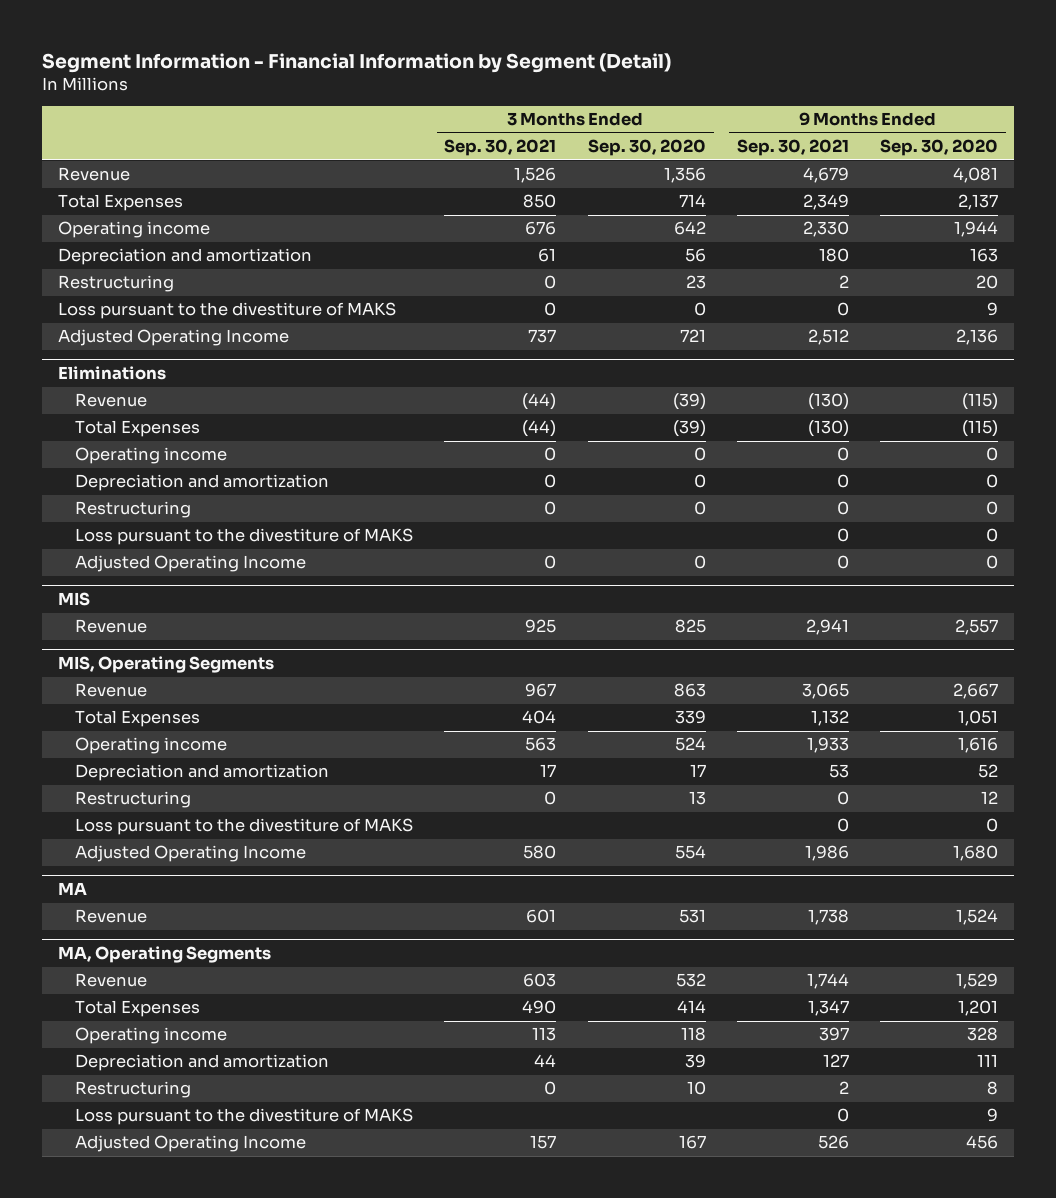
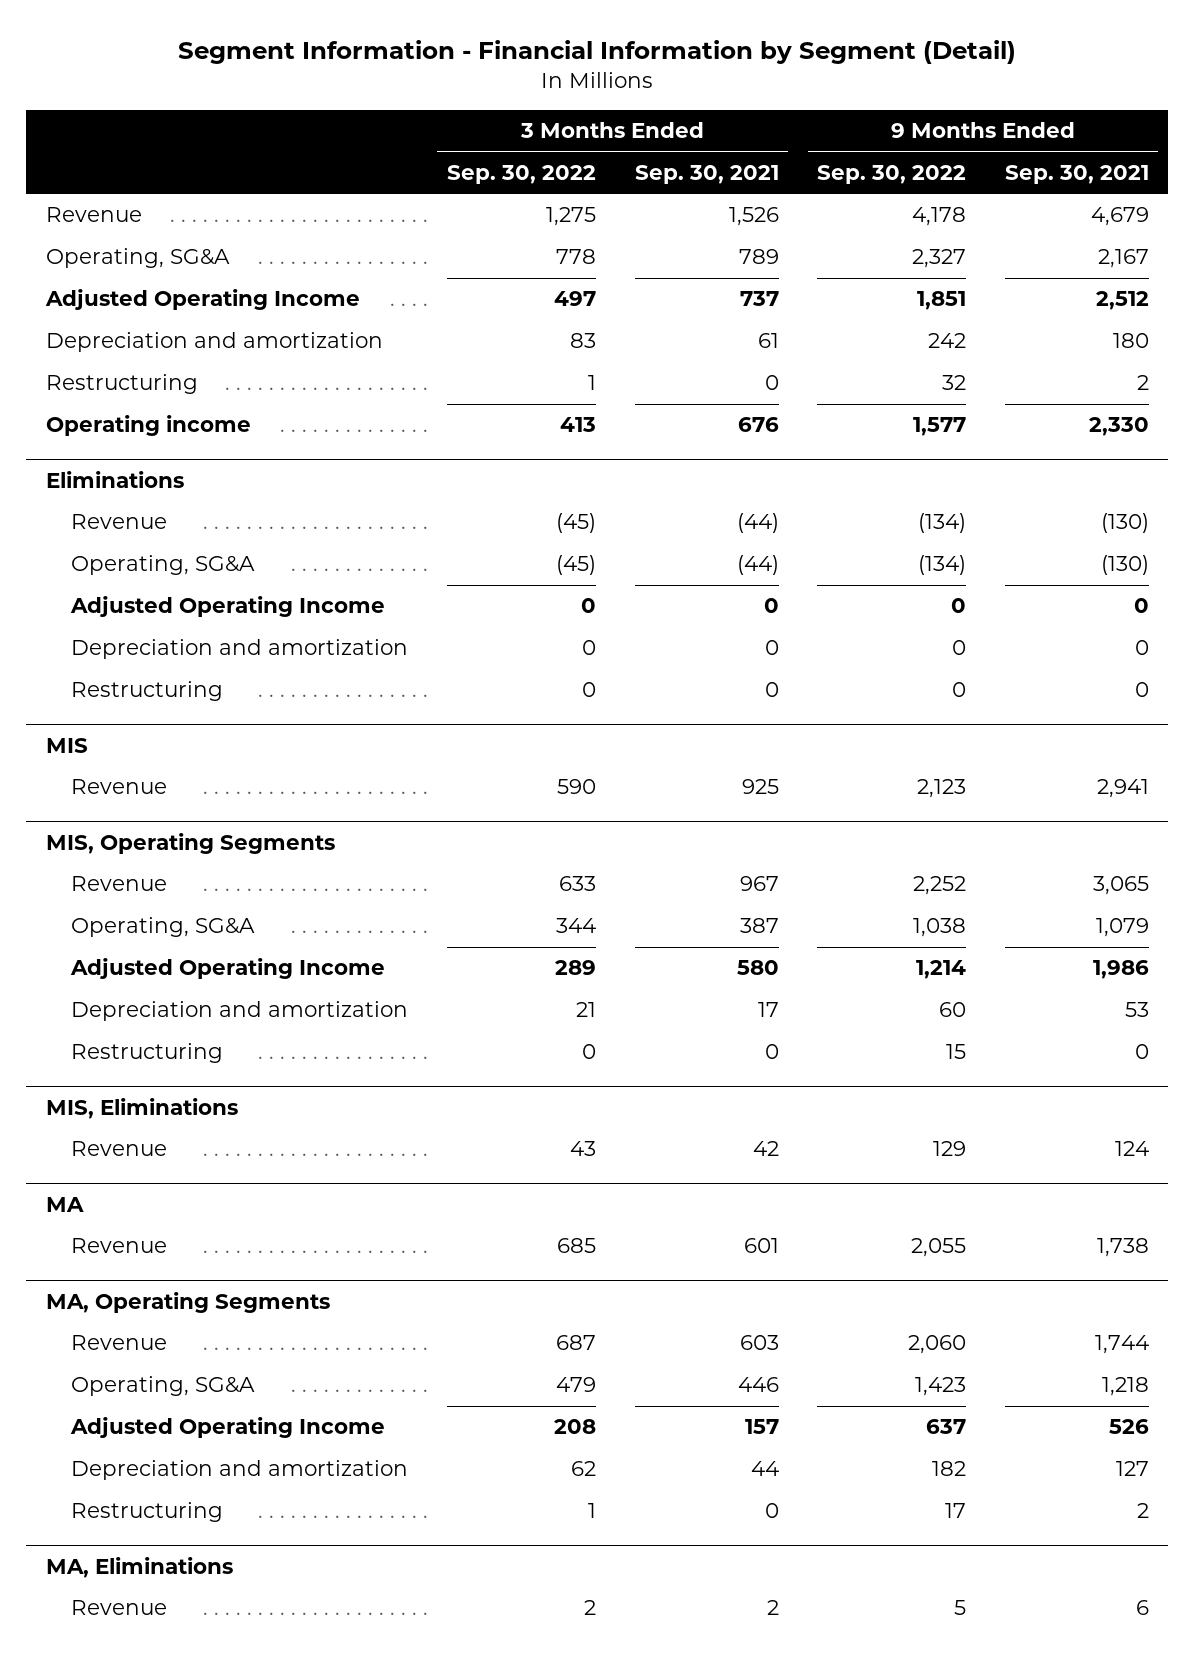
[587,139,706,157] Sep. 30, 2020 -> none
[880,139,999,157] Sep. 30, 2020 -> none
none -> [446,164,596,184] Sep. 30, 2022
none -> [817,164,967,184] Sep. 30, 2022
[57,194,183,212] Total Expenses -> none
none -> [45,248,230,269] Operating, SG&A
[57,329,289,347] Adjusted Operating Income -> [44,289,360,311] Adjusted Operating Income
[57,302,396,320] Loss pursuant to the divestiture of MAKS -> none
[57,221,210,239] Operating income -> [45,415,251,437] Operating income
[74,447,227,465] Operating income -> none
[74,420,200,438] Total Expenses -> [71,555,256,576] Operating, SG&A
[74,555,306,573] Adjusted Operating Income -> [70,596,386,618] Adjusted Operating Income
[74,528,413,546] Loss pursuant to the divestiture of MAKS -> none
[74,710,200,728] Total Expenses -> none
[74,737,227,755] Operating income -> none
none -> [71,917,256,938] Operating, SG&A
[74,845,306,863] Adjusted Operating Income -> [70,958,386,980] Adjusted Operating Income
[74,818,413,836] Loss pursuant to the divestiture of MAKS -> none
none -> [45,1097,238,1119] MIS, Eliminations
none -> [71,1141,168,1157] Revenue
[74,1000,200,1018] Total Expenses -> none
[74,1027,227,1045] Operating income -> none
none -> [71,1376,256,1397] Operating, SG&A
[74,1135,306,1153] Adjusted Operating Income -> [70,1417,386,1439] Adjusted Operating Income
[74,1108,413,1126] Loss pursuant to the divestiture of MAKS -> none
none -> [45,1556,233,1578] MA, Eliminations
none -> [71,1600,168,1616] Revenue

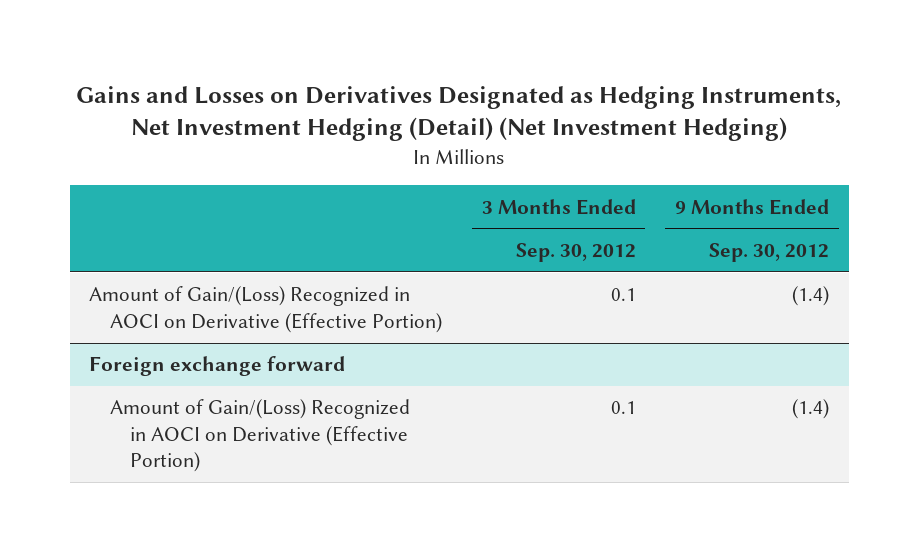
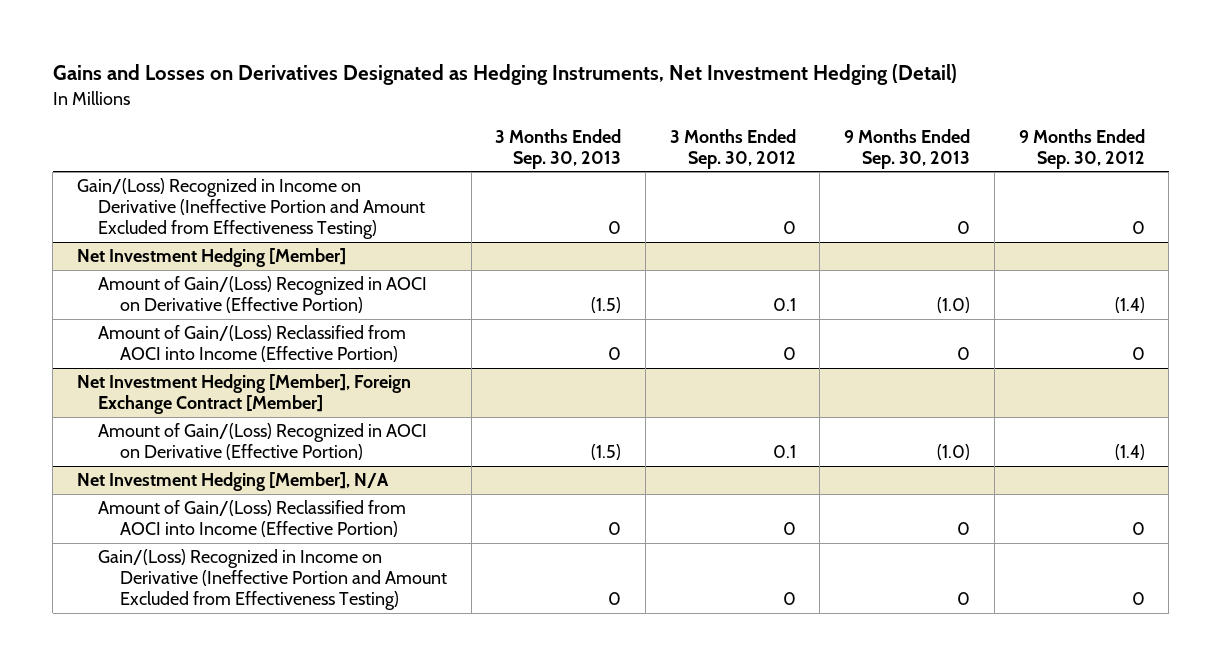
[76,85,842,142] Gains and Losses on Derivatives Designated as Hedging Instruments, Net Investment Hedging (Detail) (Net Investment Hedging) -> [52,64,957,86] Gains and Losses on Derivatives Designated as Hedging Instruments, Net Investment Hedging (Detail)
none -> [495,128,622,169] 3 Months Ended Sep. 30, 2013
none -> [844,128,971,169] 9 Months Ended Sep. 30, 2013
none -> [76,178,426,240] Gain/(Loss) Recognized in Income on Derivative (Ineffective Portion and Amount Excluded from Effectiveness Testing)
none -> [76,248,346,268] Net Investment Hedging [Member]
[89,356,346,377] Foreign exchange forward -> none
none -> [98,325,407,363] Amount of Gain/(Loss) Reclassified from AOCI into Income (Effective Portion)
none -> [76,374,411,415] Net Investment Hedging [Member], Foreign Exchange Contract [Member]
none -> [76,472,389,492] Net Investment Hedging [Member], N/A
none -> [98,500,407,538] Amount of Gain/(Loss) Reclassified from AOCI into Income (Effective Portion)
none -> [98,549,447,611] Gain/(Loss) Recognized in Income on Derivative (Ineffective Portion and Amount Excluded from Effectiveness Testing)

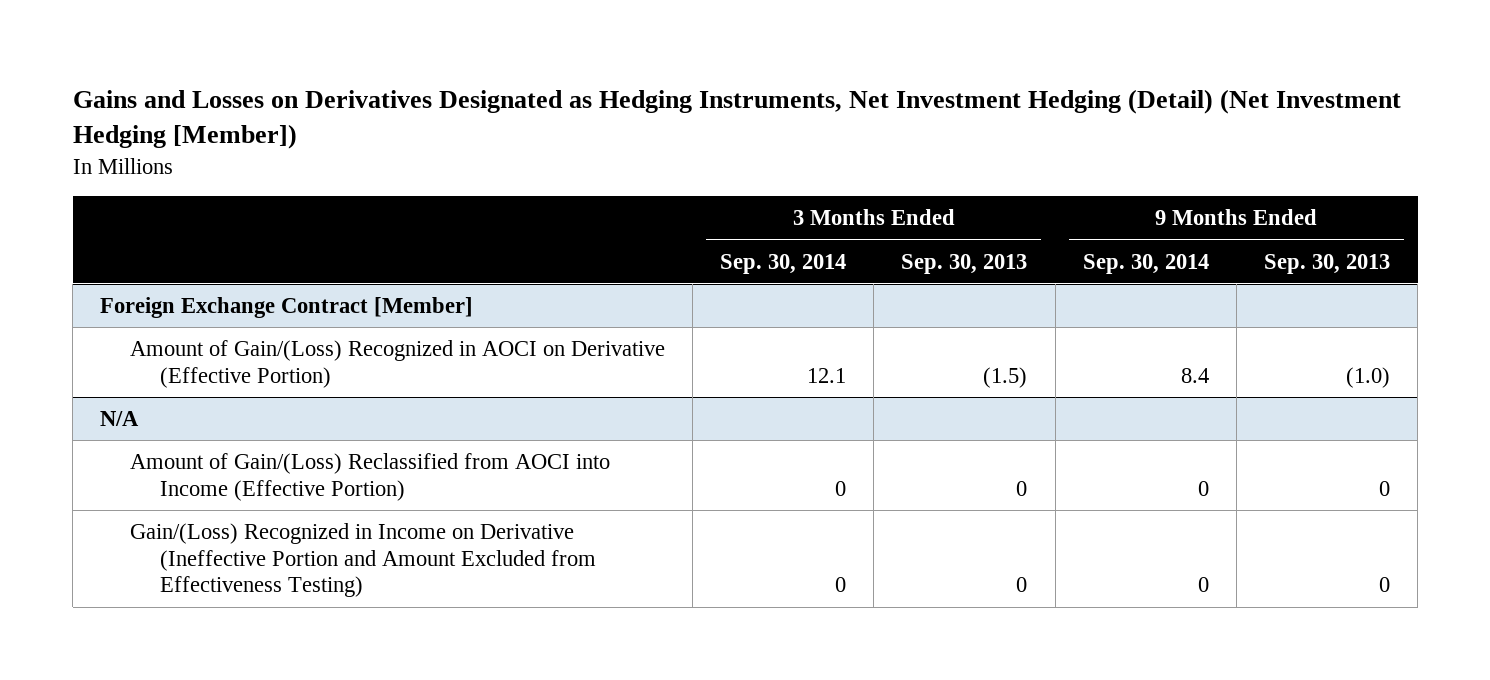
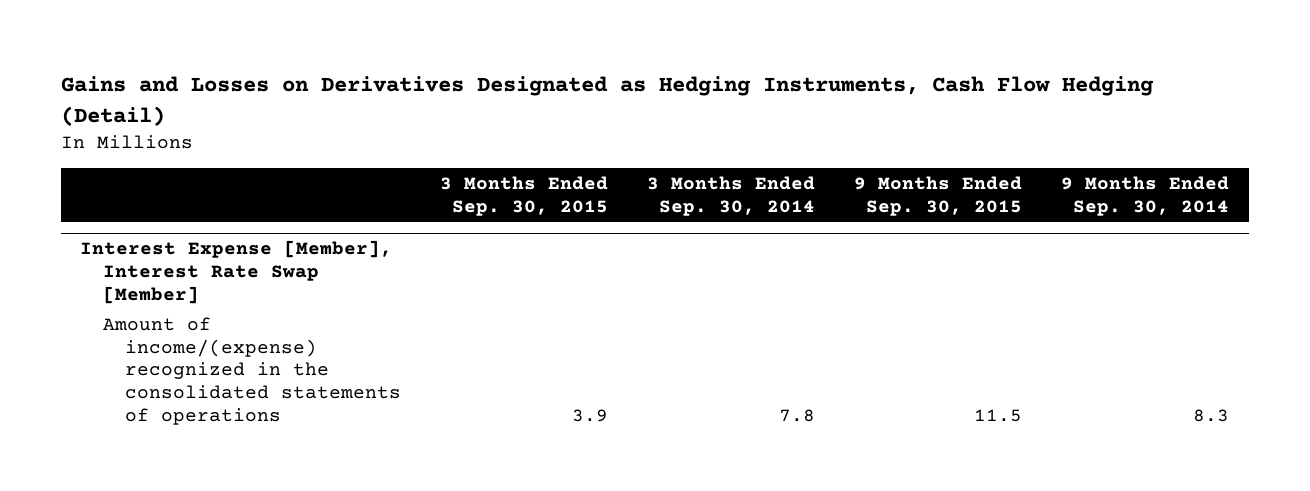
[72,88,1401,150] Gains and Losses on Derivatives Designated as Hedging Instruments, Net Investment Hedging (Detail) (Net Investment Hedging [Member]) -> [60,76,1154,126] Gains and Losses on Derivatives Designated as Hedging Instruments, Cash Flow Hedging (Detail)
[901,253,1028,274] Sep. 30, 2013 -> none
[1263,253,1390,274] Sep. 30, 2013 -> none
none -> [439,175,608,216] 3 Months Ended Sep. 30, 2015
none -> [854,175,1023,216] 9 Months Ended Sep. 30, 2015
[100,297,474,319] Foreign Exchange Contract [Member] -> none
[129,340,665,388] Amount of Gain/(Loss) Recognized in AOCI on Derivative (Effective Portion) -> none
[100,411,140,427] N/A -> none
[129,453,610,501] Amount of Gain/(Loss) Reclassified from AOCI into Income (Effective Portion) -> none
[129,523,596,598] Gain/(Loss) Recognized in Income on Derivative (Ineffective Portion and Amount Excluded from Effectiveness Testing) -> none
none -> [80,240,393,304] Interest Expense [Member], Interest Rate Swap [Member]
none -> [102,317,401,425] Amount of income/(expense) recognized in the consolidated statements of operations

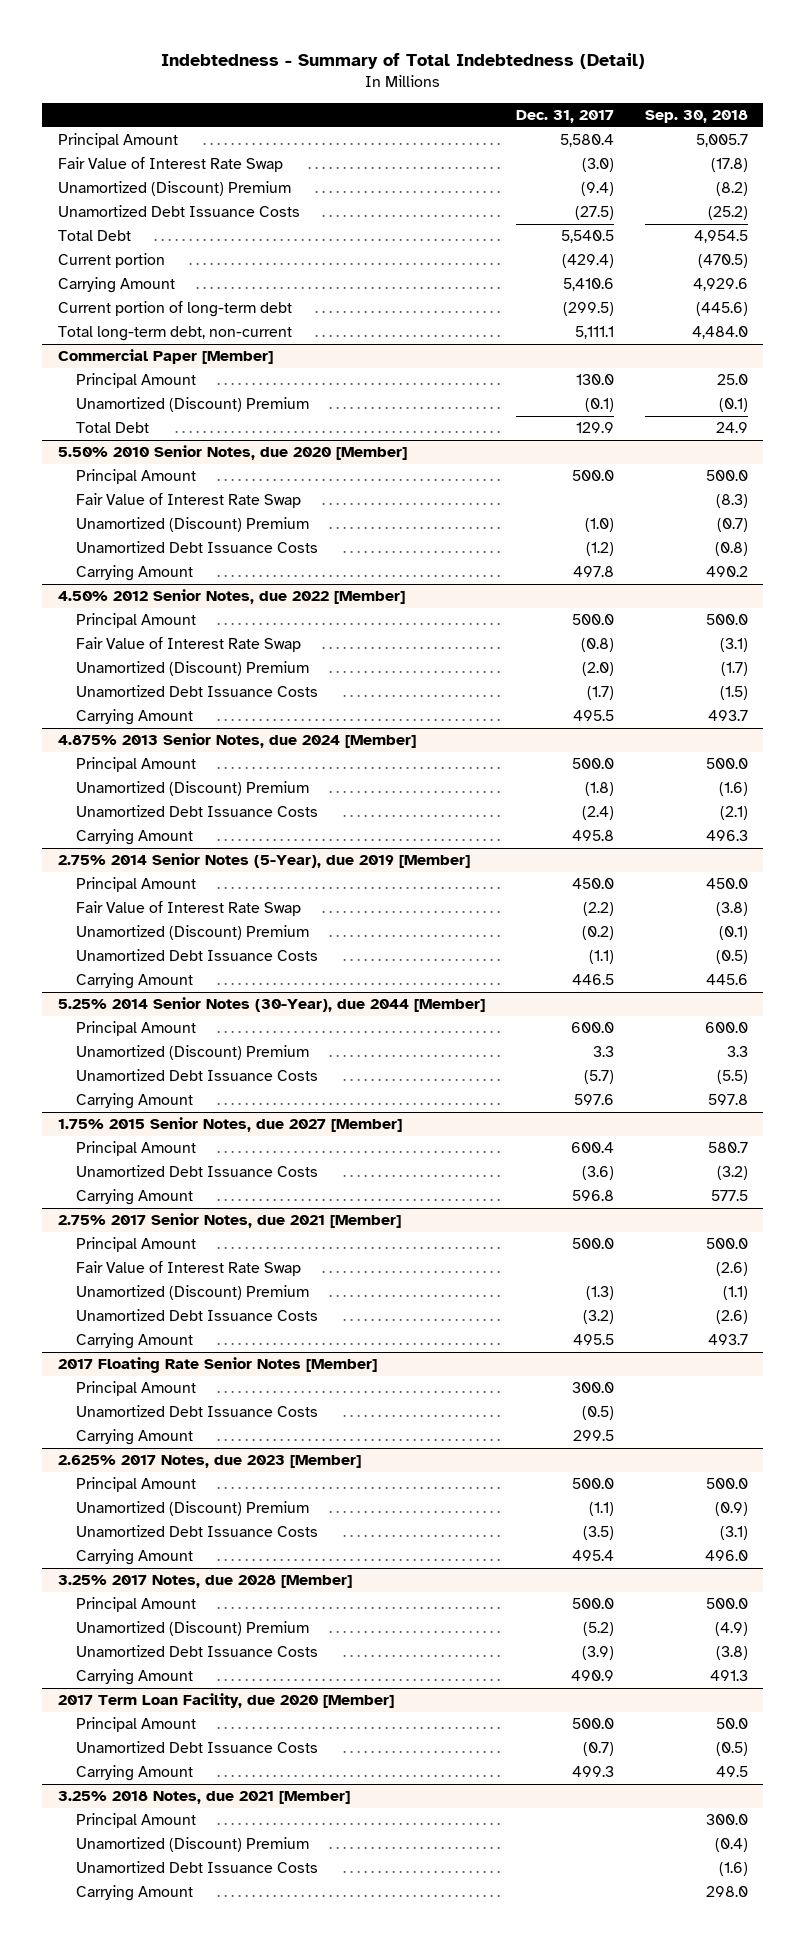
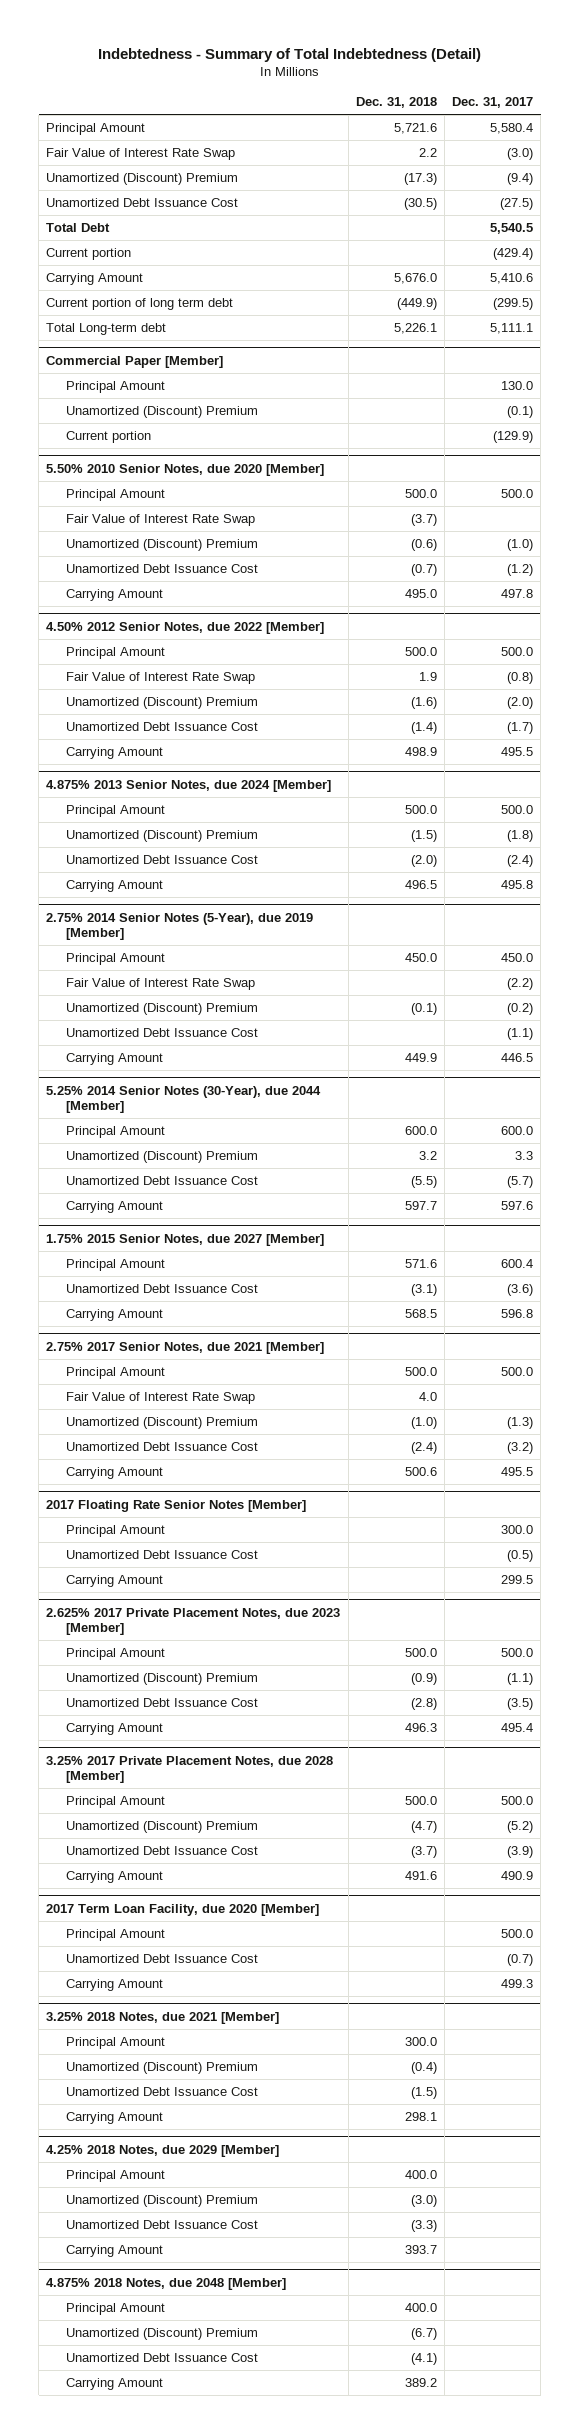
[644,110,748,124] Sep. 30, 2018 -> none
none -> [355,97,437,109] Dec. 31, 2018
[57,205,300,218] Unamortized Debt Issuance Costs -> [46,197,239,207] Unamortized Debt Issuance Cost
[57,301,292,318] Current portion of long-term debt -> [46,297,234,310] Current portion of long term debt
[57,326,292,342] Total long-term debt, non-current -> [46,322,167,335] Total Long-term debt
[76,422,150,434] Total Debt -> none
none -> [65,430,151,443] Current portion
[76,541,319,554] Unamortized Debt Issuance Costs -> [65,563,258,573] Unamortized Debt Issuance Cost
[76,685,319,698] Unamortized Debt Issuance Costs -> [65,721,258,731] Unamortized Debt Issuance Cost
[76,805,319,818] Unamortized Debt Issuance Costs -> [65,854,258,864] Unamortized Debt Issuance Cost
[76,949,319,962] Unamortized Debt Issuance Costs -> [65,1027,258,1037] Unamortized Debt Issuance Cost
[76,1069,319,1082] Unamortized Debt Issuance Costs -> [65,1175,258,1185] Unamortized Debt Issuance Cost
[76,1165,319,1178] Unamortized Debt Issuance Costs -> [65,1283,258,1293] Unamortized Debt Issuance Cost
[76,1309,319,1322] Unamortized Debt Issuance Costs -> [65,1441,258,1451] Unamortized Debt Issuance Cost
[76,1405,319,1418] Unamortized Debt Issuance Costs -> [65,1549,258,1559] Unamortized Debt Issuance Cost
[57,1455,361,1469] 2.625% 2017 Notes, due 2023 [Member] -> [46,1607,341,1635] 2.625% 2017 Private Placement Notes, due 2023 [Member]
[76,1525,319,1538] Unamortized Debt Issuance Costs -> [65,1697,258,1707] Unamortized Debt Issuance Cost
[57,1575,352,1589] 3.25% 2017 Notes, due 2028 [Member] -> [46,1755,334,1783] 3.25% 2017 Private Placement Notes, due 2028 [Member]
[76,1645,319,1658] Unamortized Debt Issuance Costs -> [65,1845,258,1855] Unamortized Debt Issuance Cost
[76,1741,319,1754] Unamortized Debt Issuance Costs -> [65,1953,258,1963] Unamortized Debt Issuance Cost
[76,1861,319,1874] Unamortized Debt Issuance Costs -> [65,2086,258,2096] Unamortized Debt Issuance Cost
none -> [46,2144,280,2157] 4.25% 2018 Notes, due 2029 [Member]
none -> [65,2169,165,2182] Principal Amount
none -> [65,2194,258,2207] Unamortized (Discount) Premium
none -> [65,2219,258,2229] Unamortized Debt Issuance Cost
none -> [65,2244,163,2257] Carrying Amount
none -> [46,2277,287,2290] 4.875% 2018 Notes, due 2048 [Member]
none -> [65,2302,165,2315] Principal Amount
none -> [65,2327,258,2340] Unamortized (Discount) Premium
none -> [65,2352,258,2362] Unamortized Debt Issuance Cost
none -> [65,2377,163,2390] Carrying Amount

